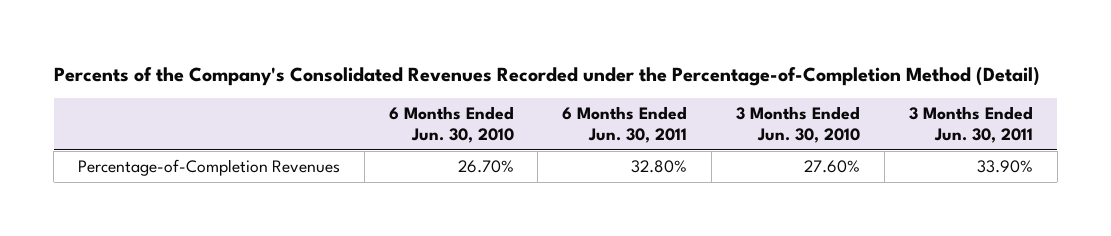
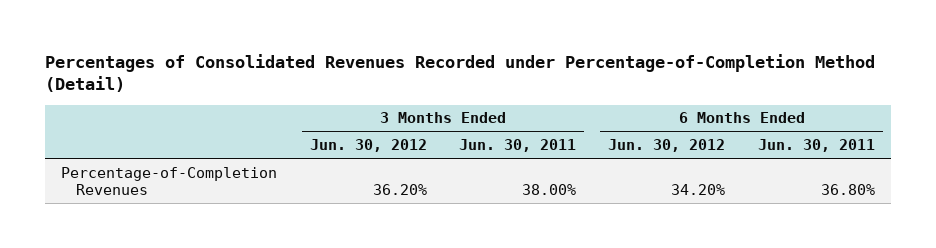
[53,66,1040,86] Percents of the Company's Consolidated Revenues Recorded under the Percentage-of-Completion Method (Detail) -> [45,53,876,93] Percentages of Consolidated Revenues Recorded under Percentage-of-Completion Method (Detail)
[388,106,514,143] 6 Months Ended Jun. 30, 2010 -> none
[736,106,861,143] 3 Months Ended Jun. 30, 2010 -> none
none -> [309,139,427,153] Jun. 30, 2012
none -> [608,139,726,153] Jun. 30, 2012
[631,160,688,174] 32.80% -> [820,183,875,195] 36.80%
[976,160,1033,174] 33.90% -> [522,183,577,195] 38.00%

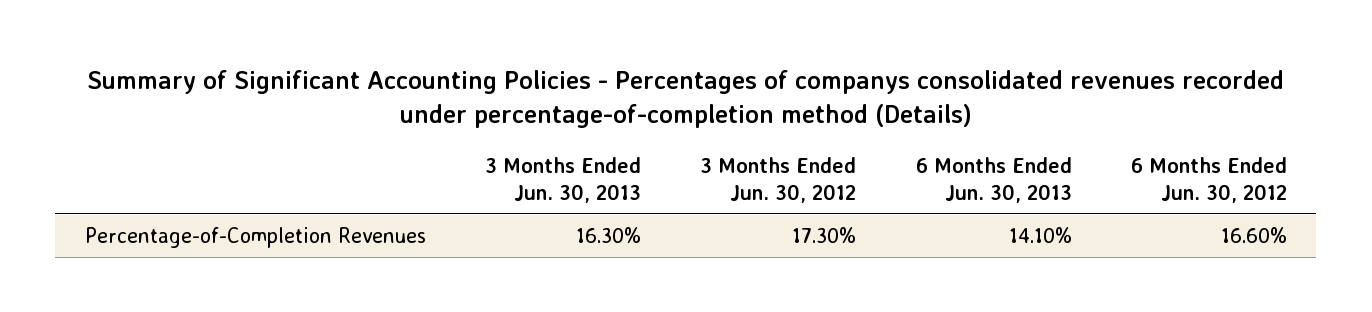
[45,53,876,93] Percentages of Consolidated Revenues Recorded under Percentage-of-Completion Method (Detail) -> [86,69,1284,128] Summary of Significant Accounting Policies - Percentages of companys consolidated revenues recorded under percentage-of-completion method (Details)
[459,139,577,153] Jun. 30, 2011 -> none
[757,139,875,153] Jun. 30, 2011 -> none
none -> [485,156,642,203] 3 Months Ended Jun. 30, 2013
none -> [915,156,1072,203] 6 Months Ended Jun. 30, 2013
[372,183,427,195] 36.20% -> [792,227,857,244] 17.30%
[671,183,726,195] 34.20% -> [1220,227,1287,244] 16.60%

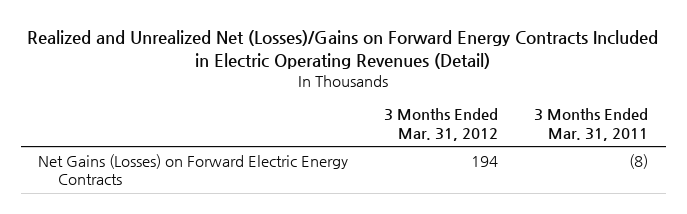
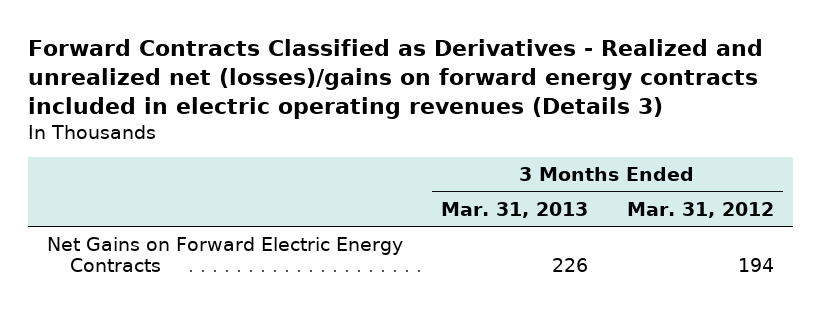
[27,30,659,70] Realized and Unrealized Net (Losses)/Gains on Forward Energy Contracts Included in Electric Operating Revenues (Detail) -> [27,39,763,119] Forward Contracts Classified as Derivatives - Realized and unrealized net (losses)/gains on forward energy contracts included in electric operating revenues (Details 3)
[534,108,649,141] 3 Months Ended Mar. 31, 2011 -> none
none -> [441,201,589,218] Mar. 31, 2013
[38,153,349,186] Net Gains (Losses) on Forward Electric Energy Contracts -> [46,236,403,273] Net Gains on Forward Electric Energy Contracts

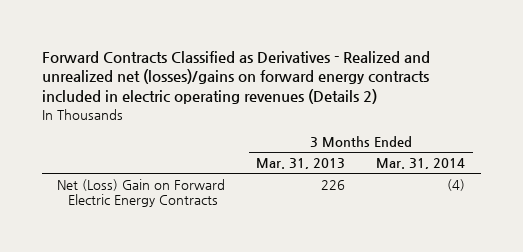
[27,39,763,119] Forward Contracts Classified as Derivatives - Realized and unrealized net (losses)/gains on forward energy contracts included in electric operating revenues (Details 3) -> [41,50,430,105] Forward Contracts Classified as Derivatives - Realized and unrealized net (losses)/gains on forward energy contracts included in electric operating revenues (Details 2)
[626,201,774,218] Mar. 31, 2012 -> none
none -> [376,158,466,170] Mar. 31, 2014
[46,236,403,273] Net Gains on Forward Electric Energy Contracts -> [57,178,226,207] Net (Loss) Gain on Forward Electric Energy Contracts

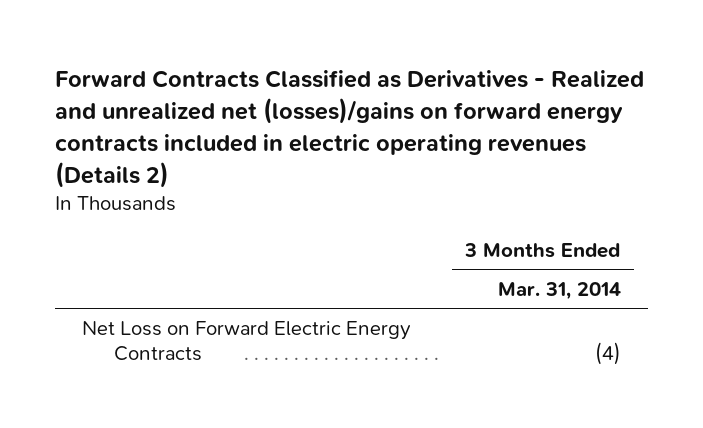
[256,158,346,170] Mar. 31, 2013 -> none
[57,178,226,207] Net (Loss) Gain on Forward Electric Energy Contracts -> [82,321,412,362] Net Loss on Forward Electric Energy Contracts

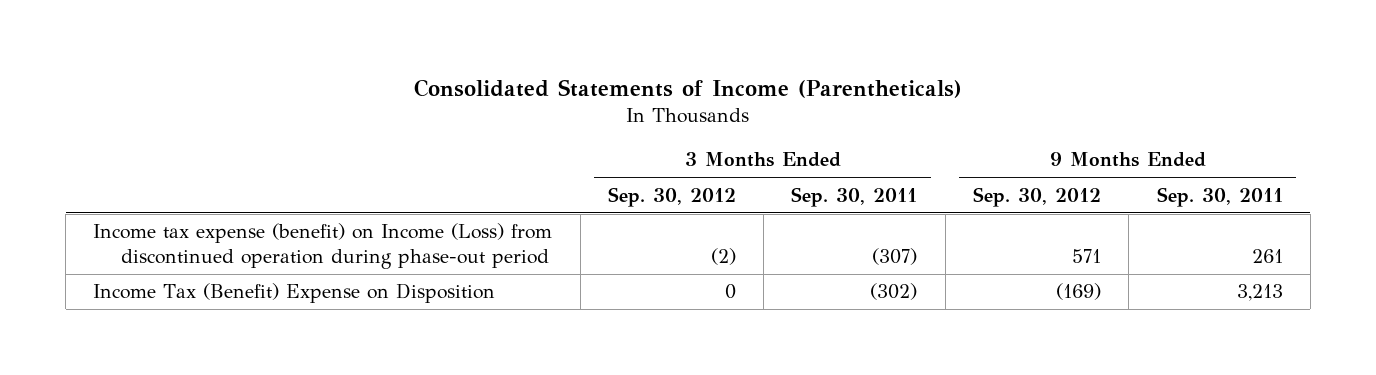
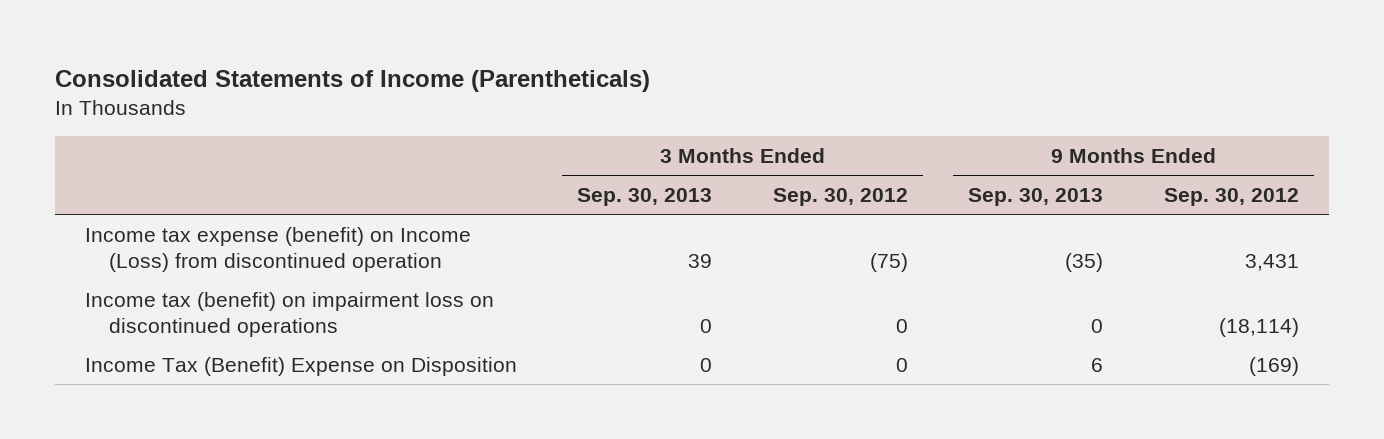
[791,186,918,207] Sep. 30, 2011 -> none
[1156,186,1283,207] Sep. 30, 2011 -> none
none -> [577,187,713,206] Sep. 30, 2013
none -> [968,187,1104,206] Sep. 30, 2013
[93,223,553,269] Income tax expense (benefit) on Income (Loss) from discontinued operation during phase-out period -> [85,226,472,273] Income tax expense (benefit) on Income (Loss) from discontinued operation
[710,247,736,265] (2) -> [869,253,908,273] (75)
[1071,248,1101,263] 571 -> [1244,254,1299,272] 3,431
none -> [85,291,495,338] Income tax (benefit) on impairment loss on discontinued operations

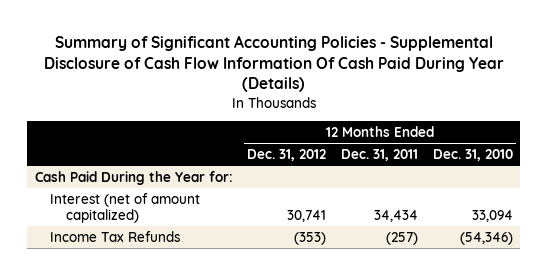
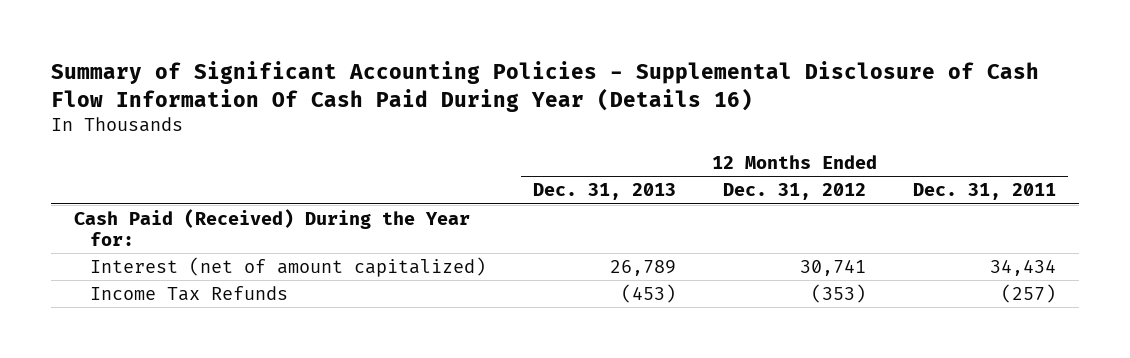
[43,35,504,93] Summary of Significant Accounting Policies - Supplemental Disclosure of Cash Flow Information Of Cash Paid During Year (Details) -> [50,60,1039,112] Summary of Significant Accounting Policies - Supplemental Disclosure of Cash Flow Information Of Cash Paid During Year (Details 16)
[432,148,513,161] Dec. 31, 2010 -> none
none -> [533,183,677,201] Dec. 31, 2013
[34,170,233,185] Cash Paid During the Year for: -> [73,209,470,246] Cash Paid (Received) During the Year for:

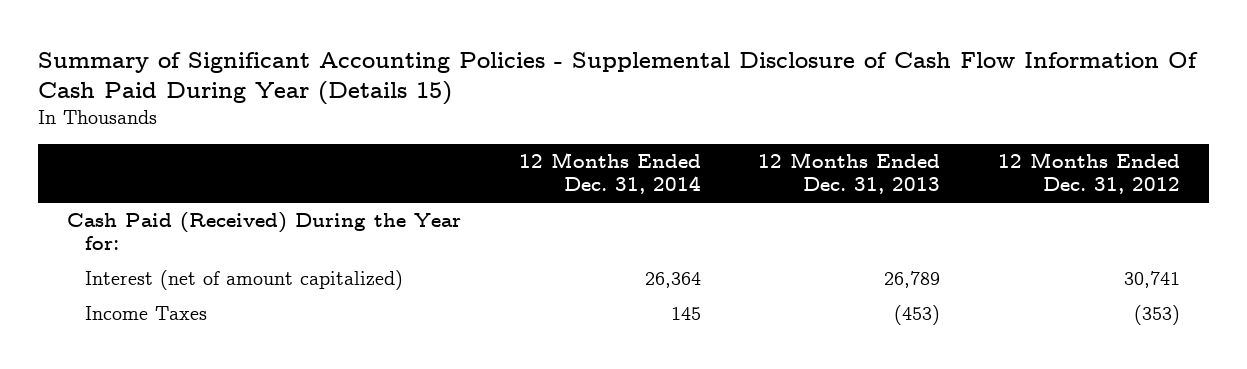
[50,60,1039,112] Summary of Significant Accounting Policies - Supplemental Disclosure of Cash Flow Information Of Cash Paid During Year (Details 16) -> [37,52,1198,106] Summary of Significant Accounting Policies - Supplemental Disclosure of Cash Flow Information Of Cash Paid During Year (Details 15)
[912,183,1056,201] Dec. 31, 2011 -> none
none -> [518,152,701,195] 12 Months Ended Dec. 31, 2014
[90,286,289,302] Income Tax Refunds -> [84,306,207,321] Income Taxes

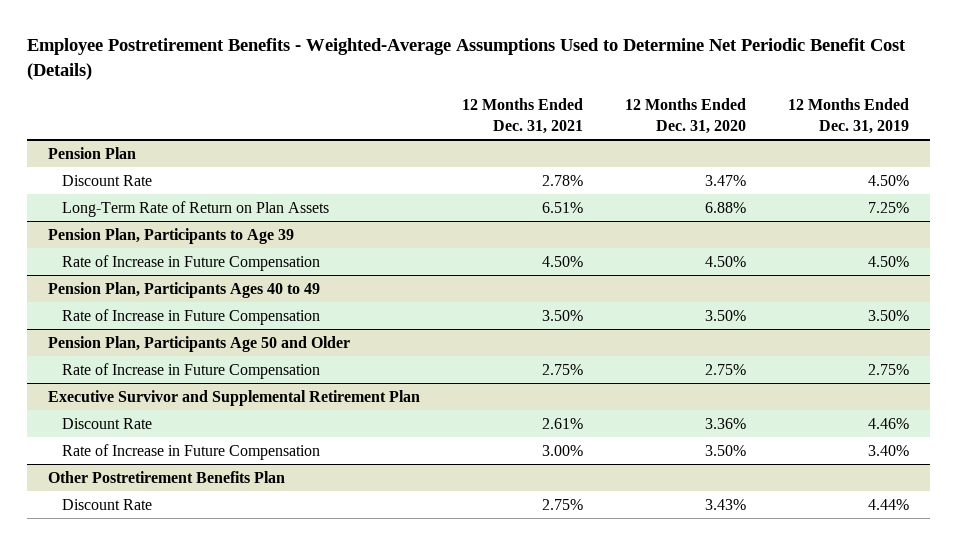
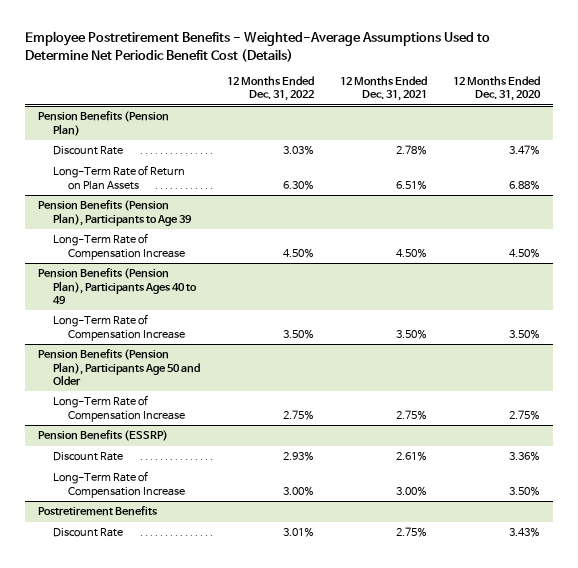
[787,98,909,134] 12 Months Ended Dec. 31, 2019 -> none
none -> [226,76,314,102] 12 Months Ended Dec. 31, 2022
[47,146,136,159] Pension Plan -> [37,111,169,136] Pension Benefits (Pension Plan)
[47,227,294,244] Pension Plan, Participants to Age 39 -> [37,200,193,226] Pension Benefits (Pension Plan), Participants to Age 39
[62,254,321,271] Rate of Increase in Future Compensation -> [53,233,186,260] Long-Term Rate of Compensation Increase
[47,281,320,298] Pension Plan, Participants Ages 40 to 49 -> [37,268,198,304] Pension Benefits (Pension Plan), Participants Ages 40 to 49
[62,308,321,325] Rate of Increase in Future Compensation -> [53,314,186,341] Long-Term Rate of Compensation Increase
[47,335,350,352] Pension Plan, Participants Age 50 and Older -> [37,349,201,386] Pension Benefits (Pension Plan), Participants Age 50 and Older
[62,362,321,379] Rate of Increase in Future Compensation -> [53,395,186,422] Long-Term Rate of Compensation Increase
[47,389,420,406] Executive Survivor and Supplemental Retirement Plan -> [37,430,168,442] Pension Benefits (ESSRP)
[62,443,321,460] Rate of Increase in Future Compensation -> [53,471,186,498] Long-Term Rate of Compensation Increase
[47,470,285,483] Other Postretirement Benefits Plan -> [37,506,158,517] Postretirement Benefits

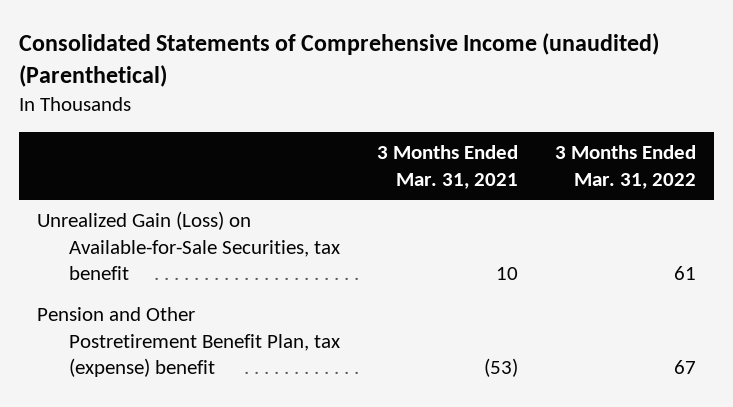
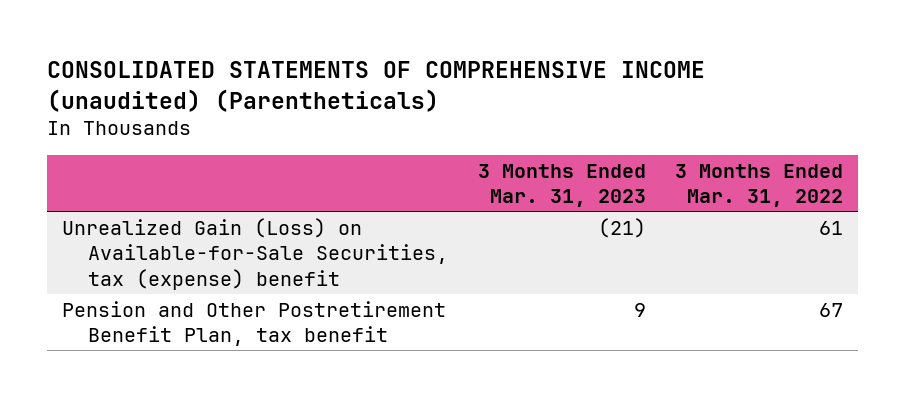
[18,32,659,88] Consolidated Statements of Comprehensive Income (unaudited) (Parenthetical) -> [47,60,706,112] CONSOLIDATED STATEMENTS OF COMPREHENSIVE INCOME (unaudited) (Parentheticals)
[376,145,518,189] 3 Months Ended Mar. 31, 2021 -> none
none -> [477,163,646,208] 3 Months Ended Mar. 31, 2023
[37,211,341,281] Unrealized Gain (Loss) on Available-for-Sale Securities, tax benefit -> [61,217,449,290] Unrealized Gain (Loss) on Available-for-Sale Securities, tax (expense) benefit
[37,307,341,378] Pension and Other Postretirement Benefit Plan, tax (expense) benefit -> [61,300,446,347] Pension and Other Postretirement Benefit Plan, tax benefit

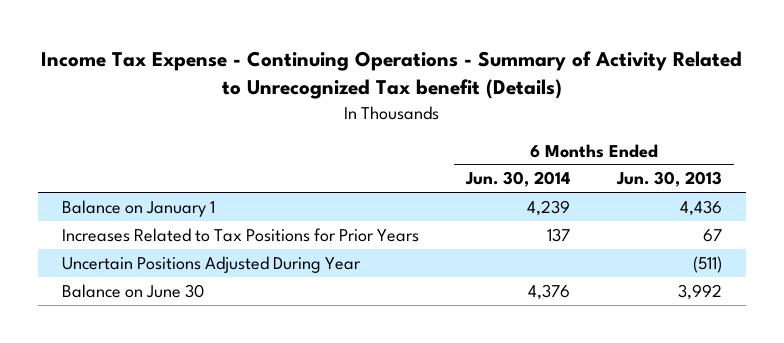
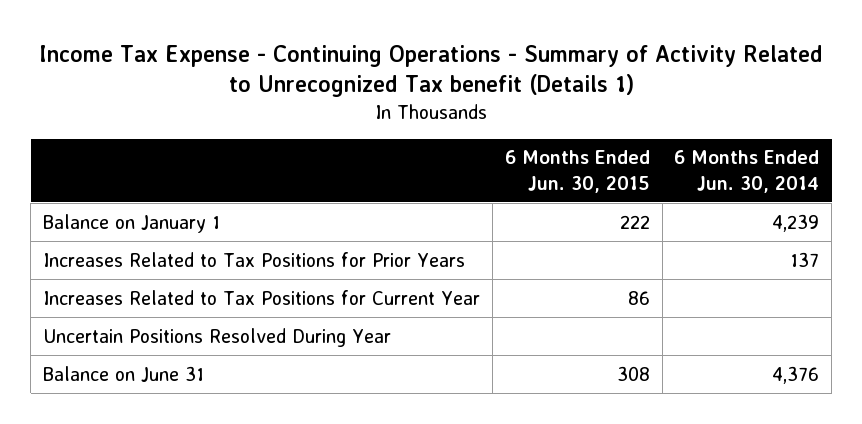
[40,51,742,100] Income Tax Expense - Continuing Operations - Summary of Activity Related to Unrecognized Tax benefit (Details) -> [39,44,824,98] Income Tax Expense - Continuing Operations - Summary of Activity Related to Unrecognized Tax benefit (Details 1)
[616,171,723,188] Jun. 30, 2013 -> none
none -> [504,150,650,193] 6 Months Ended Jun. 30, 2015
none -> [43,289,481,305] Increases Related to Tax Positions for Current Year
[61,255,361,273] Uncertain Positions Adjusted During Year -> [43,327,392,347] Uncertain Positions Resolved During Year
[61,283,204,298] Balance on June 30 -> [43,365,205,382] Balance on June 31

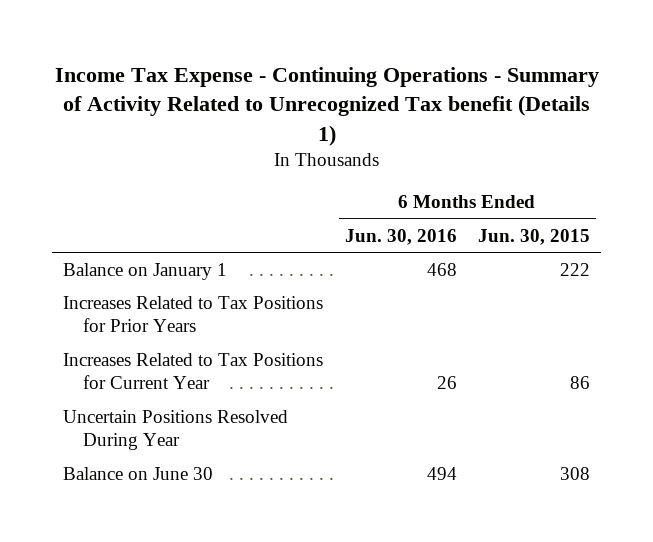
[674,150,820,193] 6 Months Ended Jun. 30, 2014 -> none
none -> [344,228,457,245] Jun. 30, 2016
[43,365,205,382] Balance on June 31 -> [62,466,213,480] Balance on June 30

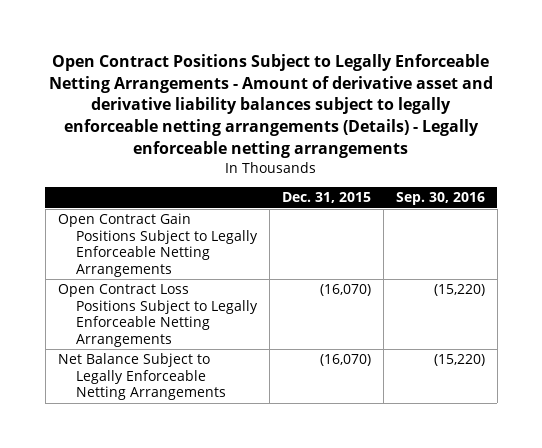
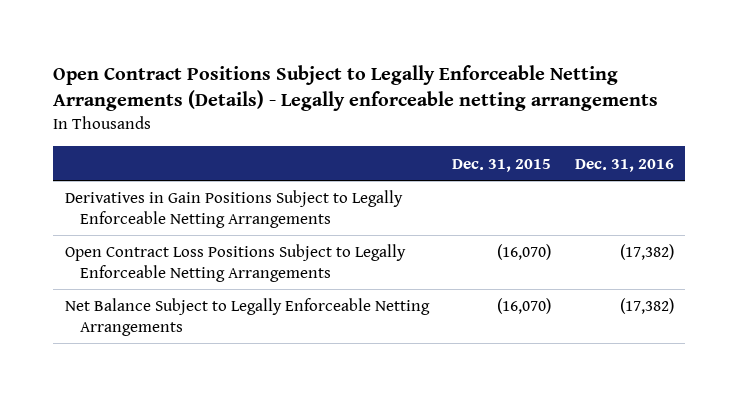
[49,53,494,158] Open Contract Positions Subject to Legally Enforceable Netting Arrangements - Amount of derivative asset and derivative liability balances subject to legally enforceable netting arrangements (Details) - Legally enforceable netting arrangements -> [53,64,659,112] Open Contract Positions Subject to Legally Enforceable Netting Arrangements (Details) - Legally enforceable netting arrangements
[395,192,485,206] Sep. 30, 2016 -> none
none -> [574,158,674,172] Dec. 31, 2016
[57,213,259,277] Open Contract Gain Positions Subject to Legally Enforceable Netting Arrangements -> [65,190,404,228] Derivatives in Gain Positions Subject to Legally Enforceable Netting Arrangements

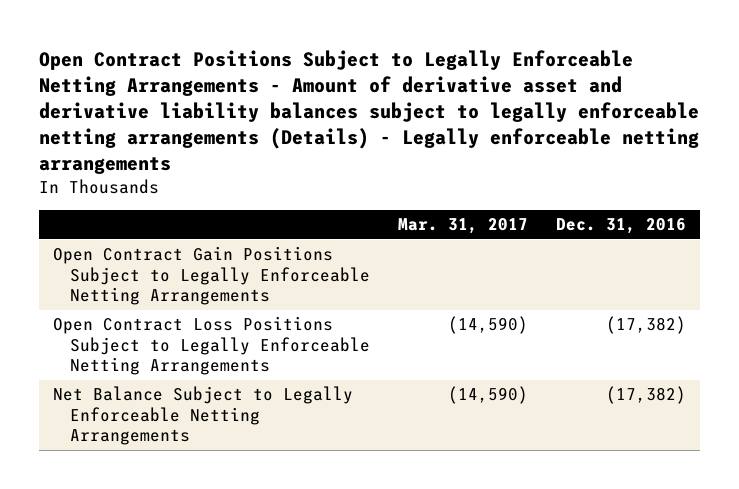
[53,64,659,112] Open Contract Positions Subject to Legally Enforceable Netting Arrangements (Details) - Legally enforceable netting arrangements -> [39,49,700,175] Open Contract Positions Subject to Legally Enforceable Netting Arrangements - Amount of derivative asset and derivative liability balances subject to legally enforceable netting arrangements (Details) - Legally enforceable netting arrangements
[452,158,552,172] Dec. 31, 2015 -> none
none -> [397,218,528,235] Mar. 31, 2017
[65,190,404,228] Derivatives in Gain Positions Subject to Legally Enforceable Netting Arrangements -> [53,246,370,306] Open Contract Gain Positions Subject to Legally Enforceable Netting Arrangements

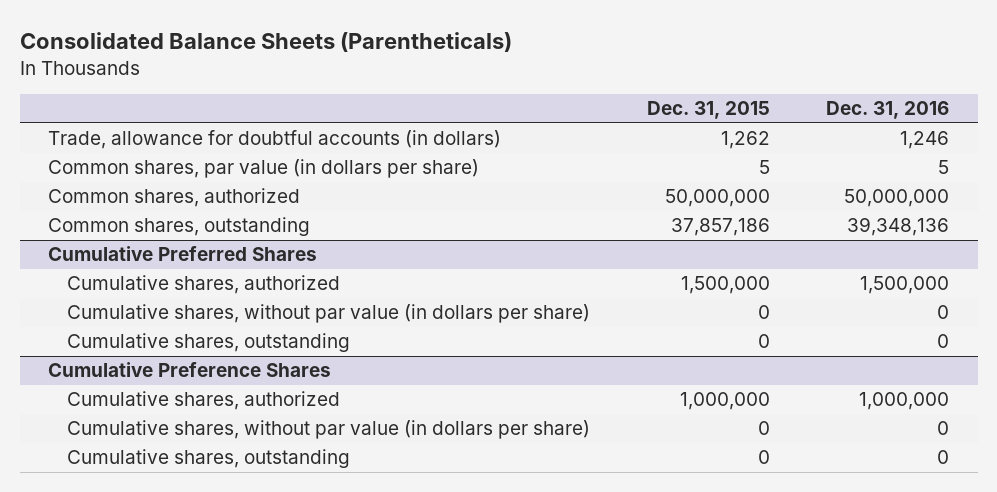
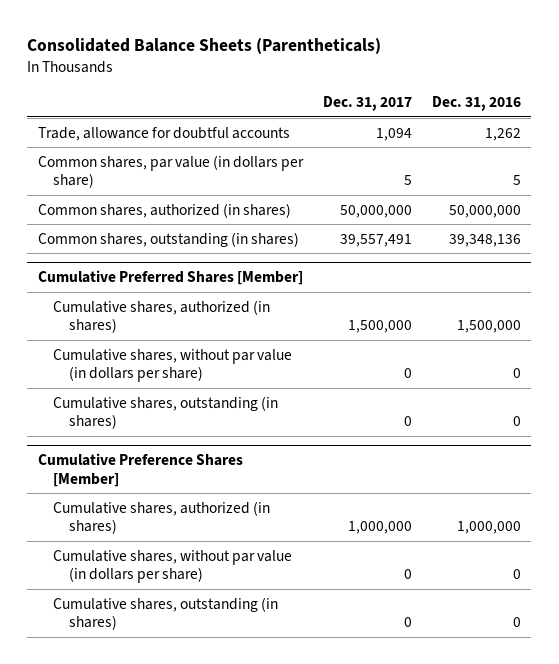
[646,101,770,120] Dec. 31, 2015 -> none
none -> [322,96,412,112] Dec. 31, 2017
[47,130,501,150] Trade, allowance for doubtful accounts (in dollars) -> [37,126,290,141] Trade, allowance for doubtful accounts
[900,131,950,150] 1,246 -> [485,127,522,141] 1,262
[47,188,300,208] Common shares, authorized -> [37,202,291,218] Common shares, authorized (in shares)
[47,217,310,237] Common shares, outstanding -> [37,231,299,247] Common shares, outstanding (in shares)
[47,246,317,262] Cumulative Preferred Shares -> [37,270,303,286] Cumulative Preferred Shares [Member]
[67,275,341,295] Cumulative shares, authorized -> [53,299,271,334] Cumulative shares, authorized (in shares)
[67,333,351,353] Cumulative shares, outstanding -> [53,395,279,430] Cumulative shares, outstanding (in shares)
[47,362,331,378] Cumulative Preference Shares -> [37,453,243,487] Cumulative Preference Shares [Member]
[67,391,341,411] Cumulative shares, authorized -> [53,500,271,535] Cumulative shares, authorized (in shares)
[67,449,351,469] Cumulative shares, outstanding -> [53,596,279,631] Cumulative shares, outstanding (in shares)

